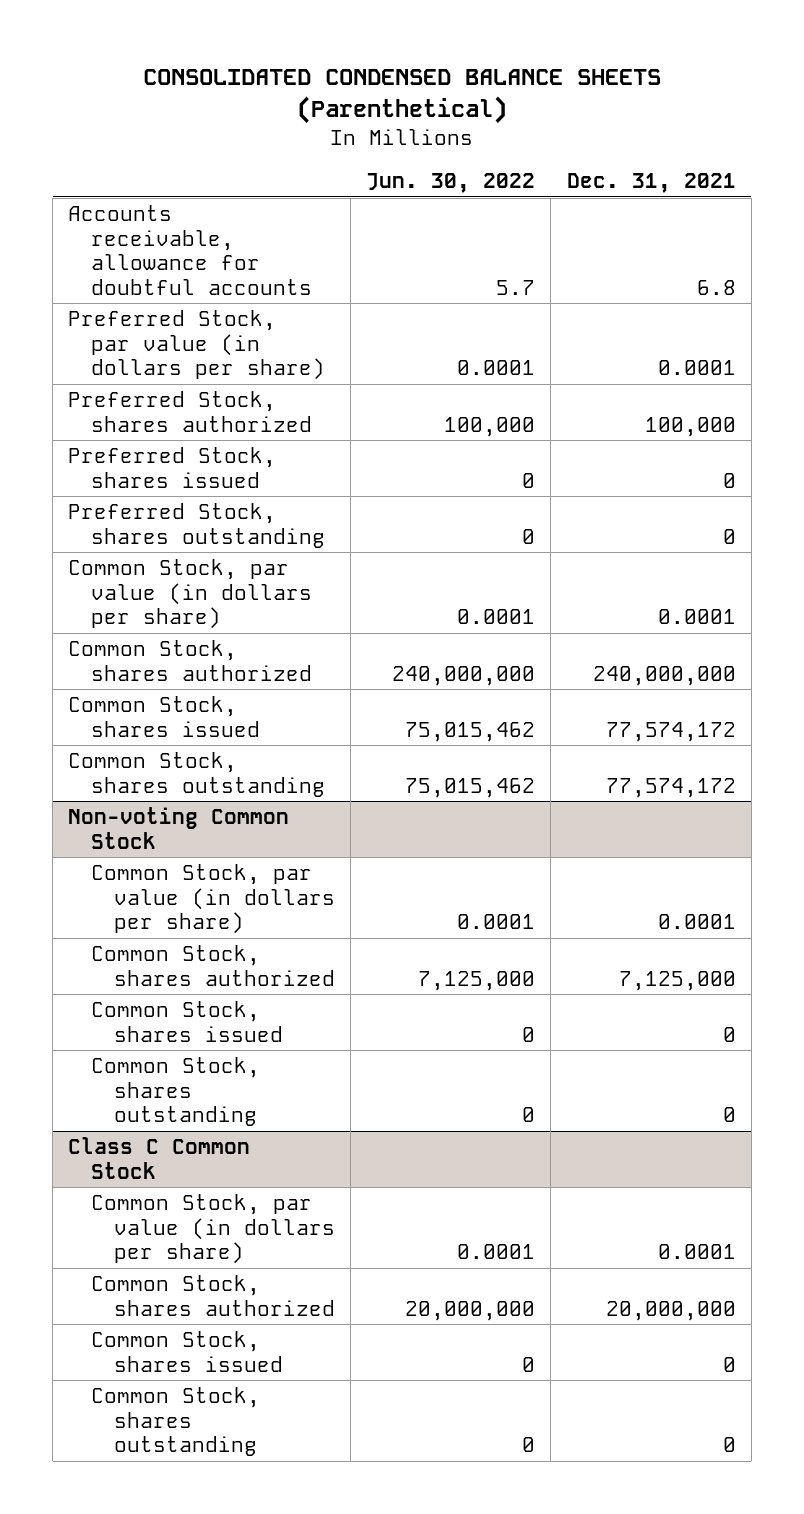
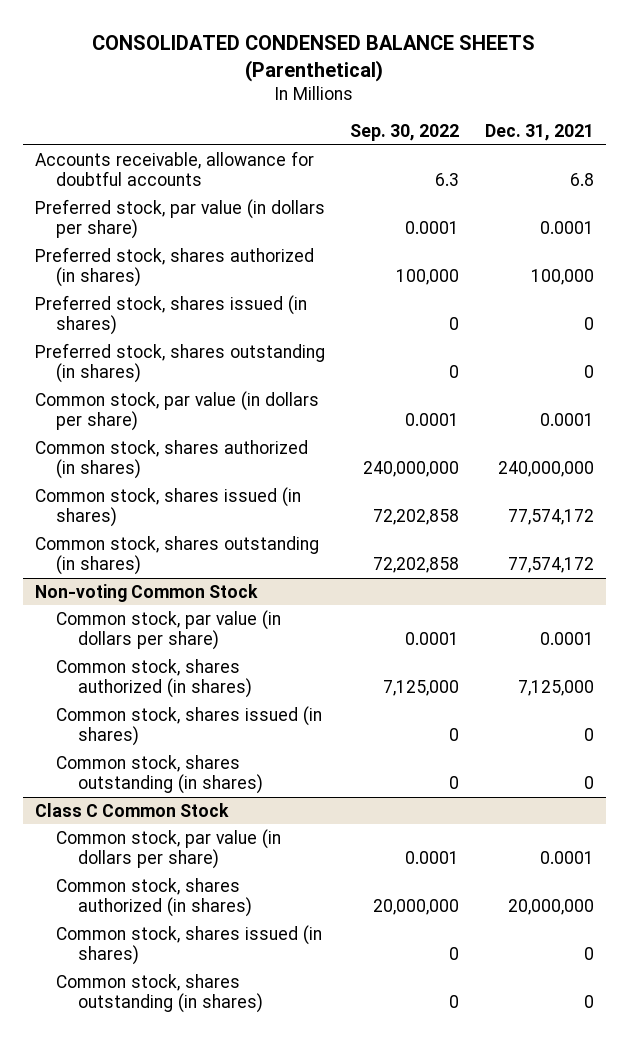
[366,173,536,194] Jun. 30, 2022 -> none
none -> [350,124,460,142] Sep. 30, 2022
[68,309,326,381] Preferred Stock, par value (in dollars per share) -> [35,198,326,240] Preferred stock, par value (in dollars per share)
[68,390,313,432] Preferred Stock, shares authorized -> [35,246,315,288] Preferred stock, shares authorized (in shares)
[68,446,277,488] Preferred Stock, shares issued -> [35,294,308,336] Preferred stock, shares issued (in shares)
[68,502,326,548] Preferred Stock, shares outstanding -> [35,342,326,384] Preferred stock, shares outstanding (in shares)
[68,558,313,630] Common Stock, par value (in dollars per share) -> [35,390,320,432] Common stock, par value (in dollars per share)
[68,639,313,681] Common Stock, shares authorized -> [35,439,309,480] Common stock, shares authorized (in shares)
[68,695,261,737] Common Stock, shares issued -> [35,486,302,528] Common stock, shares issued (in shares)
[68,751,326,797] Common Stock, shares outstanding -> [35,535,320,576] Common stock, shares outstanding (in shares)
[91,863,335,935] Common Stock, par value (in dollars per share) -> [56,609,282,651] Common stock, par value (in dollars per share)
[91,944,335,986] Common Stock, shares authorized -> [56,658,252,699] Common stock, shares authorized (in shares)
[91,1000,283,1042] Common Stock, shares issued -> [56,705,323,747] Common stock, shares issued (in shares)
[91,1056,261,1127] Common Stock, shares outstanding -> [56,754,263,795] Common stock, shares outstanding (in shares)
[91,1193,335,1265] Common Stock, par value (in dollars per share) -> [56,828,282,870] Common stock, par value (in dollars per share)
[91,1274,335,1316] Common Stock, shares authorized -> [56,877,252,918] Common stock, shares authorized (in shares)
[91,1330,283,1372] Common Stock, shares issued -> [56,924,323,966] Common stock, shares issued (in shares)
[91,1386,261,1457] Common Stock, shares outstanding -> [56,973,263,1014] Common stock, shares outstanding (in shares)

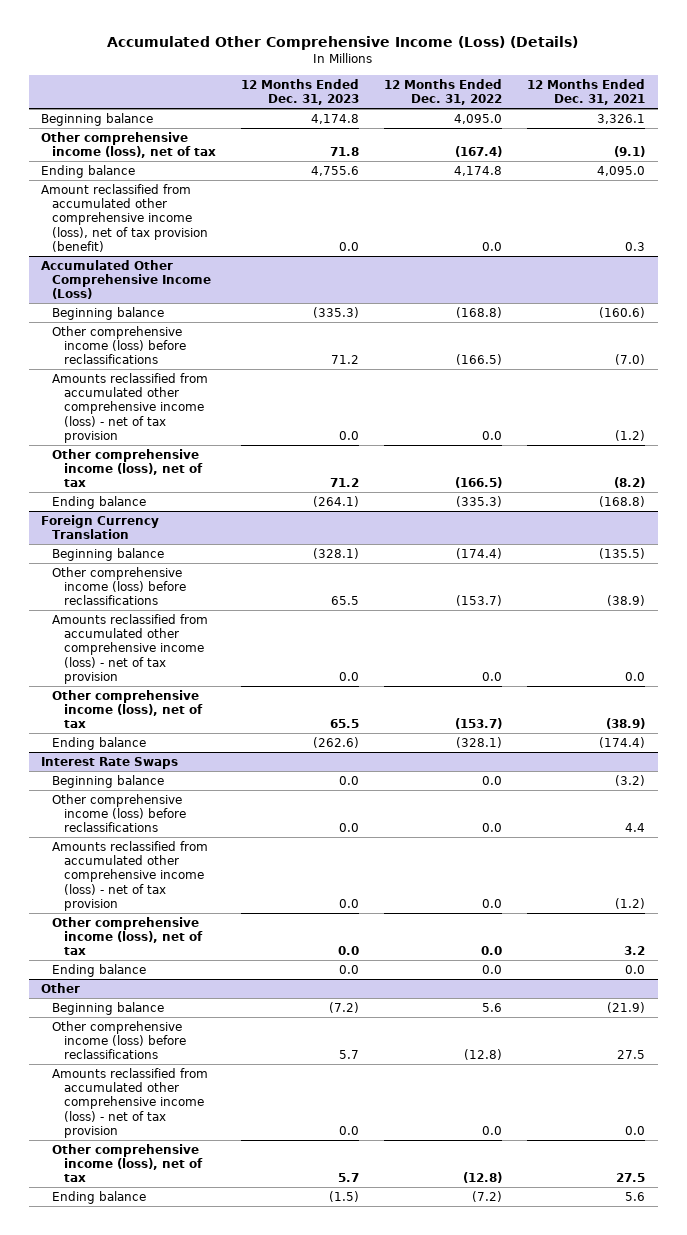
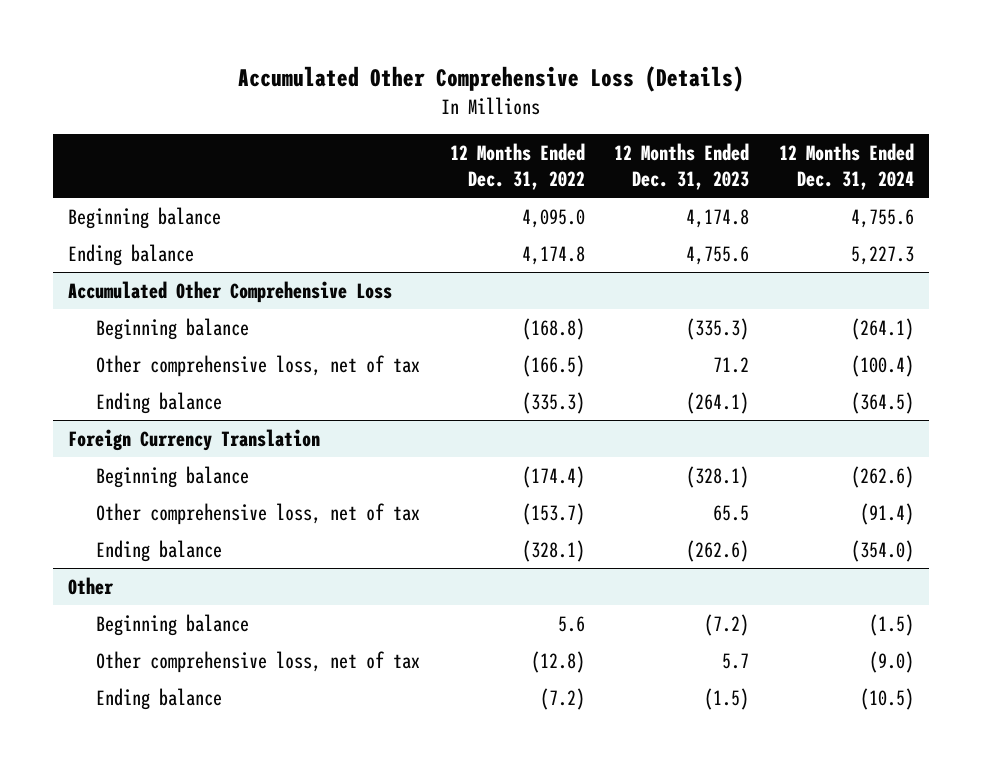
[107,36,579,51] Accumulated Other Comprehensive Income (Loss) (Details) -> [238,65,745,92] Accumulated Other Comprehensive Loss (Details)
[527,78,646,106] 12 Months Ended Dec. 31, 2021 -> none
none -> [779,142,915,191] 12 Months Ended Dec. 31, 2024
[41,131,217,158] Other comprehensive income (loss), net of tax -> none
[41,183,209,252] Amount reclassified from accumulated other comprehensive income (loss), net of tax provision (benefit) -> none
[41,259,212,300] Accumulated Other Comprehensive Income (Loss) -> [68,280,393,303] Accumulated Other Comprehensive Loss
[52,372,209,443] Amounts reclassified from accumulated other comprehensive income (loss) - net of tax provision -> none
[52,448,203,488] Other comprehensive income (loss), net of tax -> none
[52,325,186,365] Other comprehensive income (loss) before reclassifications -> [95,354,420,377] Other comprehensive loss, net of tax
[52,613,209,684] Amounts reclassified from accumulated other comprehensive income (loss) - net of tax provision -> none
[52,689,203,729] Other comprehensive income (loss), net of tax -> none
[52,566,186,606] Other comprehensive income (loss) before reclassifications -> [95,502,420,525] Other comprehensive loss, net of tax
[41,756,179,769] Interest Rate Swaps -> none
[52,774,165,788] Beginning balance -> none
[52,793,186,833] Other comprehensive income (loss) before reclassifications -> none
[52,840,209,911] Amounts reclassified from accumulated other comprehensive income (loss) - net of tax provision -> none
[52,916,203,956] Other comprehensive income (loss), net of tax -> none
[52,963,147,977] Ending balance -> none
[52,1067,209,1138] Amounts reclassified from accumulated other comprehensive income (loss) - net of tax provision -> none
[52,1143,203,1183] Other comprehensive income (loss), net of tax -> none
[52,1020,186,1060] Other comprehensive income (loss) before reclassifications -> [95,650,420,673] Other comprehensive loss, net of tax

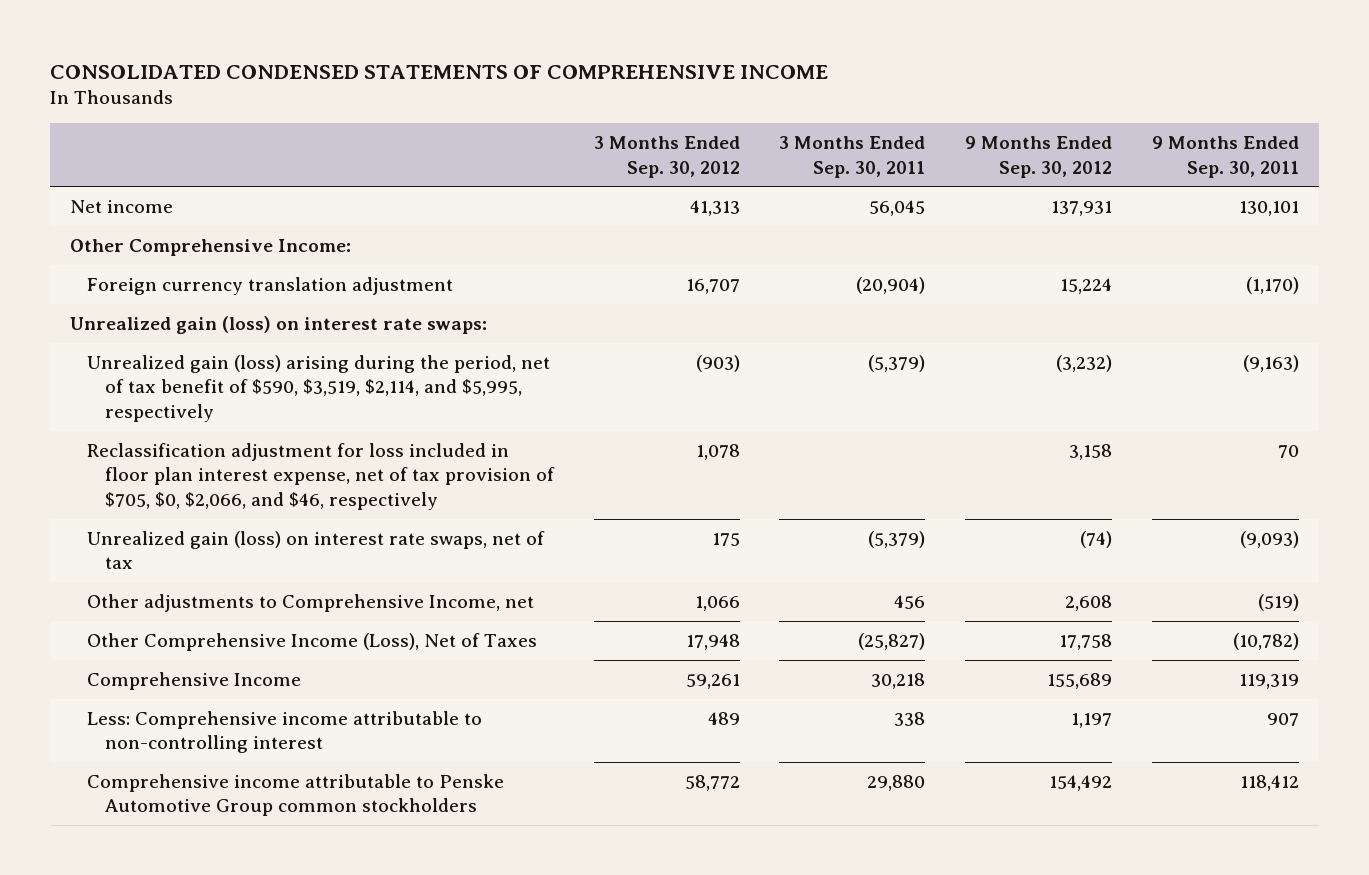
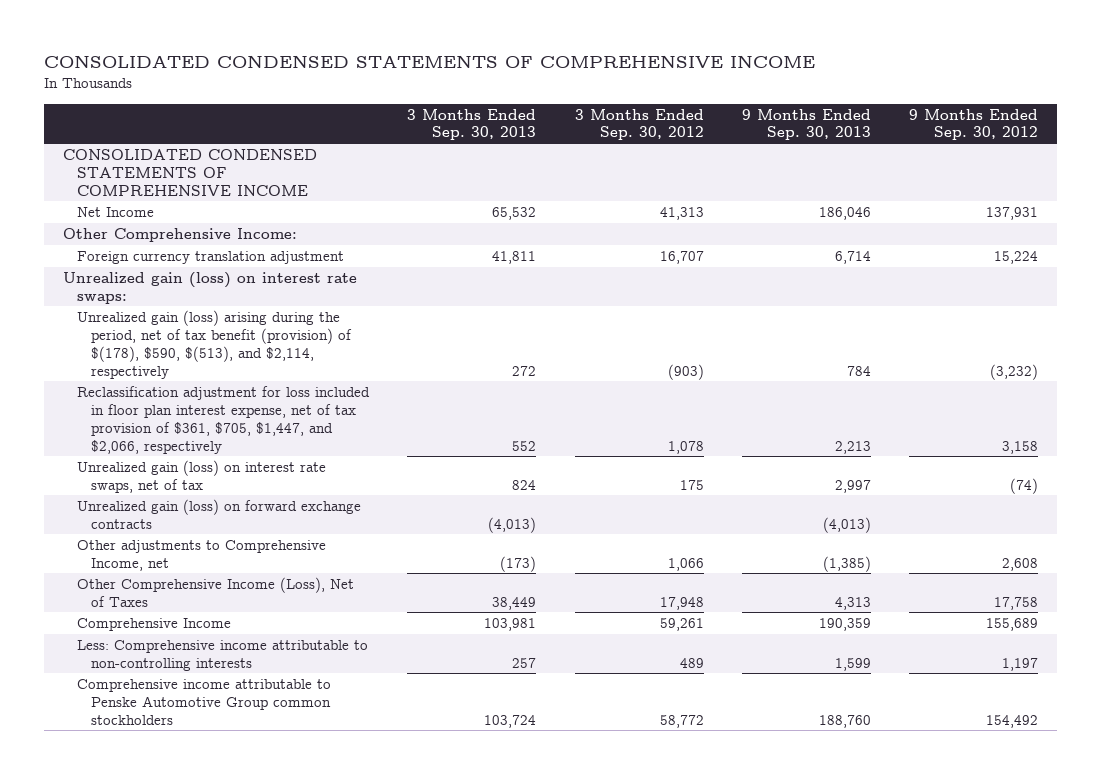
[779,136,926,178] 3 Months Ended Sep. 30, 2011 -> none
[1151,136,1299,178] 9 Months Ended Sep. 30, 2011 -> none
none -> [407,108,537,141] 3 Months Ended Sep. 30, 2013
none -> [741,108,871,141] 9 Months Ended Sep. 30, 2013
none -> [63,149,318,196] CONSOLIDATED CONDENSED STATEMENTS OF COMPREHENSIVE INCOME
[69,199,173,213] Net income -> [77,207,155,218] Net Income
[87,354,551,422] Unrealized gain (loss) arising during the period, net of tax benefit of $590, $3,519, $2,114, and $5,995, respectively -> [77,310,353,379] Unrealized gain (loss) arising during the period, net of tax benefit (provision) of $(178), $590, $(513), and $2,114, respectively
[87,442,556,510] Reclassification adjustment for loss included in floor plan interest expense, net of tax provision of $705, $0, $2,066, and $46, respectively -> [77,386,371,454] Reclassification adjustment for loss included in floor plan interest expense, net of tax provision of $361, $705, $1,447, and $2,066, respectively
none -> [77,499,362,529] Unrealized gain (loss) on forward exchange contracts
[87,710,483,754] Less: Comprehensive income attributable to non-controlling interest -> [77,640,369,671] Less: Comprehensive income attributable to non-controlling interests

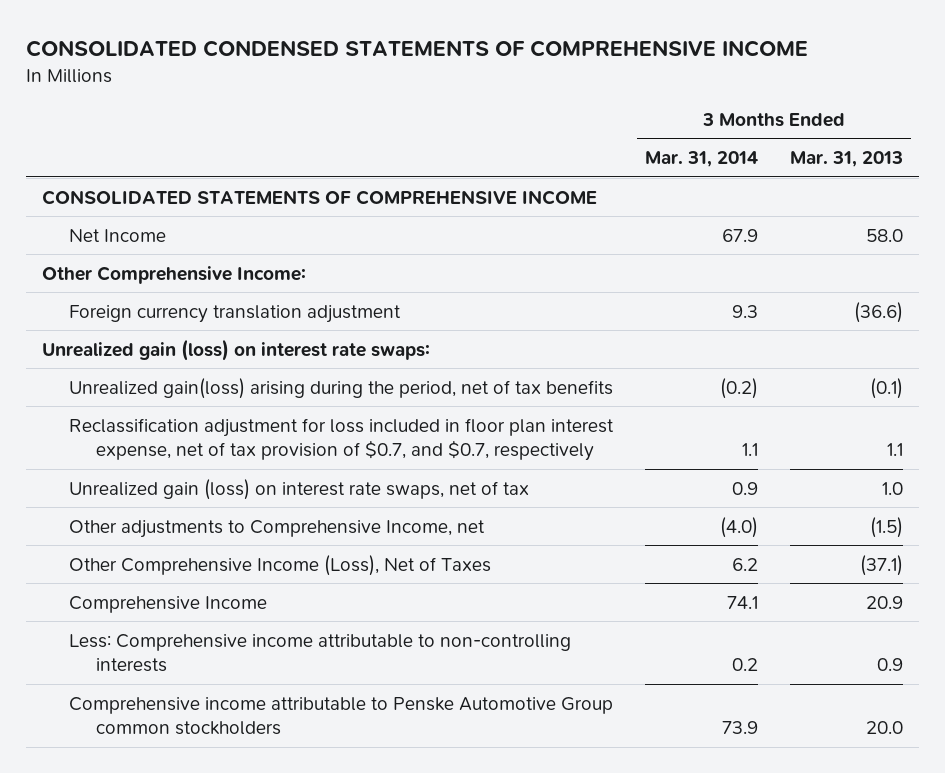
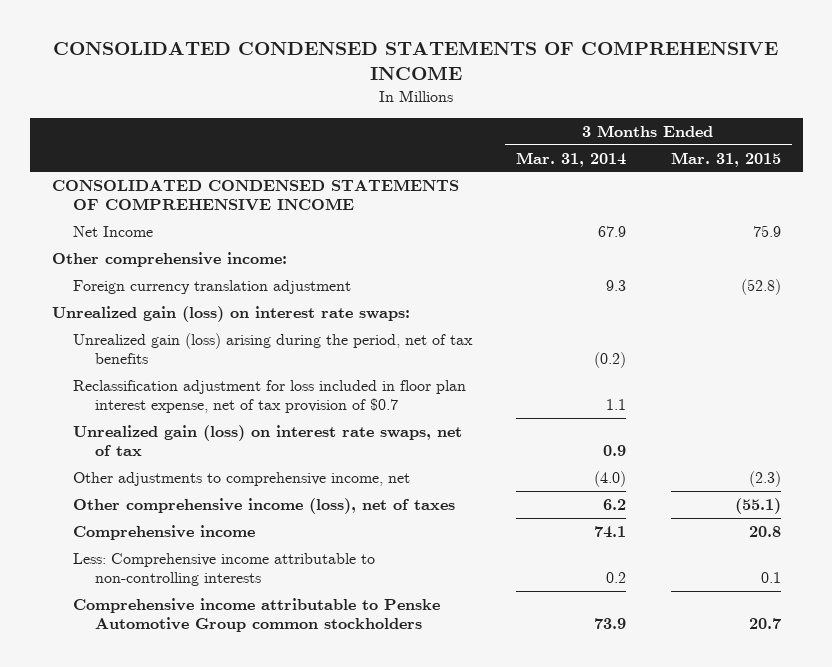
[790,151,904,168] Mar. 31, 2013 -> none
none -> [670,151,781,167] Mar. 31, 2015
[41,189,597,205] CONSOLIDATED STATEMENTS OF COMPREHENSIVE INCOME -> [51,178,459,212] CONSOLIDATED CONDENSED STATEMENTS OF COMPREHENSIVE INCOME
[41,265,306,284] Other Comprehensive Income: -> [51,251,287,267] Other comprehensive income:
[69,377,614,399] Unrealized gain(loss) arising during the period, net of tax benefits -> [73,332,474,365] Unrealized gain (loss) arising during the period, net of tax benefits
[69,417,615,462] Reclassification adjustment for loss included in floor plan interest expense, net of tax provision of $0.7, and $0.7, respectively -> [73,379,467,414] Reclassification adjustment for loss included in floor plan interest expense, net of tax provision of $0.7
[69,519,486,538] Other adjustments to Comprehensive Income, net -> [73,471,411,486] Other adjustments to comprehensive income, net
[69,554,492,576] Other Comprehensive Income (Loss), Net of Taxes -> [73,497,456,514] Other comprehensive income (loss), net of taxes
[69,595,268,613] Comprehensive Income -> [73,524,256,540] Comprehensive income

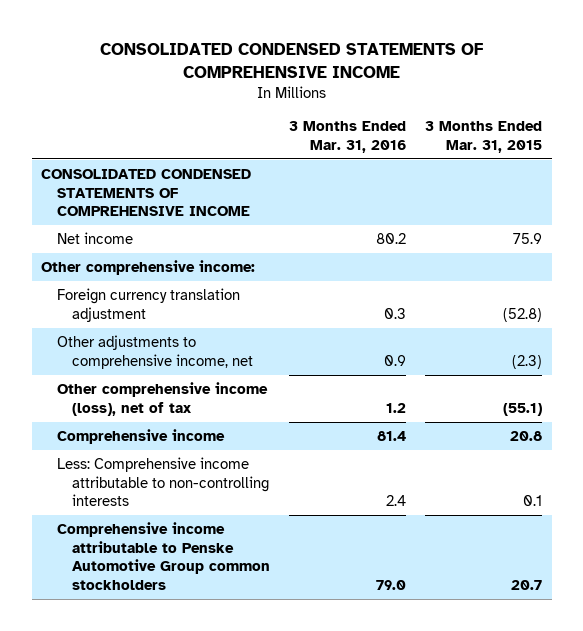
[516,151,627,167] Mar. 31, 2014 -> none
none -> [289,121,407,153] 3 Months Ended Mar. 31, 2016
[73,225,154,237] Net Income -> [56,232,133,245] Net income
[51,305,410,322] Unrealized gain (loss) on interest rate swaps: -> none
[73,332,474,365] Unrealized gain (loss) arising during the period, net of tax benefits -> none
[73,379,467,414] Reclassification adjustment for loss included in floor plan interest expense, net of tax provision of $0.7 -> none
[73,424,463,457] Unrealized gain (loss) on interest rate swaps, net of tax -> none
[73,497,456,514] Other comprehensive income (loss), net of taxes -> [56,382,268,416] Other comprehensive income (loss), net of tax

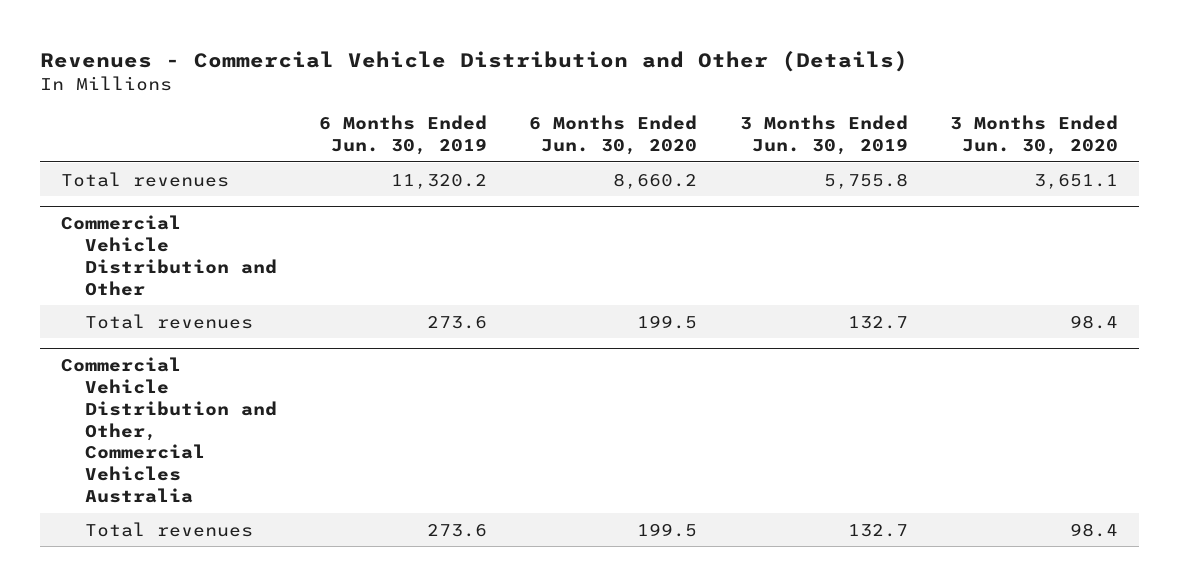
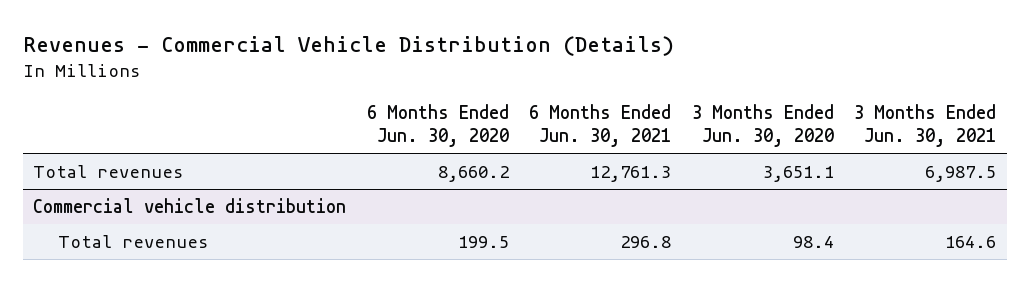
[40,50,909,72] Revenues - Commercial Vehicle Distribution and Other (Details) -> [22,35,674,56] Revenues - Commercial Vehicle Distribution (Details)
[319,115,488,155] 6 Months Ended Jun. 30, 2019 -> none
[739,115,908,155] 3 Months Ended Jun. 30, 2019 -> none
none -> [529,104,672,148] 6 Months Ended Jun. 30, 2021
none -> [854,104,997,148] 3 Months Ended Jun. 30, 2021
[85,313,254,329] Total revenues -> none
[61,357,278,503] Commercial Vehicle Distribution and Other, Commercial Vehicles Australia -> none
[61,215,278,296] Commercial Vehicle Distribution and Other -> [33,197,347,213] Commercial vehicle distribution

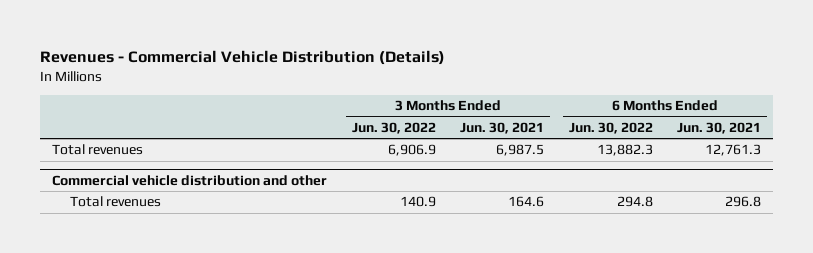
[366,104,509,148] 6 Months Ended Jun. 30, 2020 -> none
[691,104,834,148] 3 Months Ended Jun. 30, 2020 -> none
none -> [351,122,436,135] Jun. 30, 2022
none -> [568,122,653,135] Jun. 30, 2022
[33,197,347,213] Commercial vehicle distribution -> [52,174,328,186] Commercial vehicle distribution and other

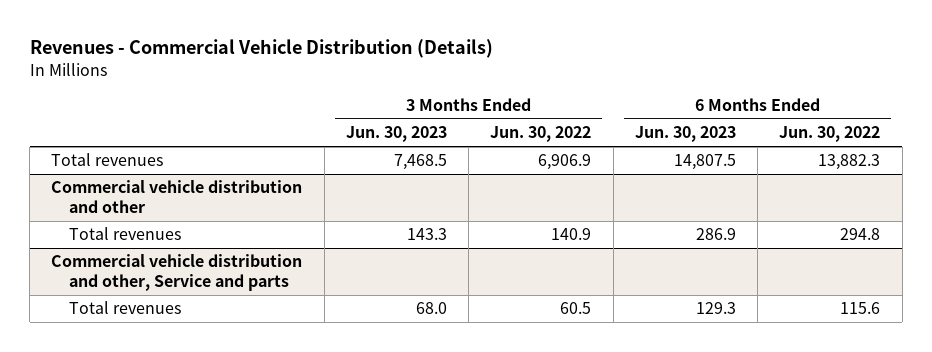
[460,122,545,135] Jun. 30, 2021 -> none
[677,122,762,135] Jun. 30, 2021 -> none
none -> [345,126,447,143] Jun. 30, 2023
none -> [634,126,736,143] Jun. 30, 2023
none -> [51,254,303,291] Commercial vehicle distribution and other, Service and parts
none -> [69,301,182,315] Total revenues

